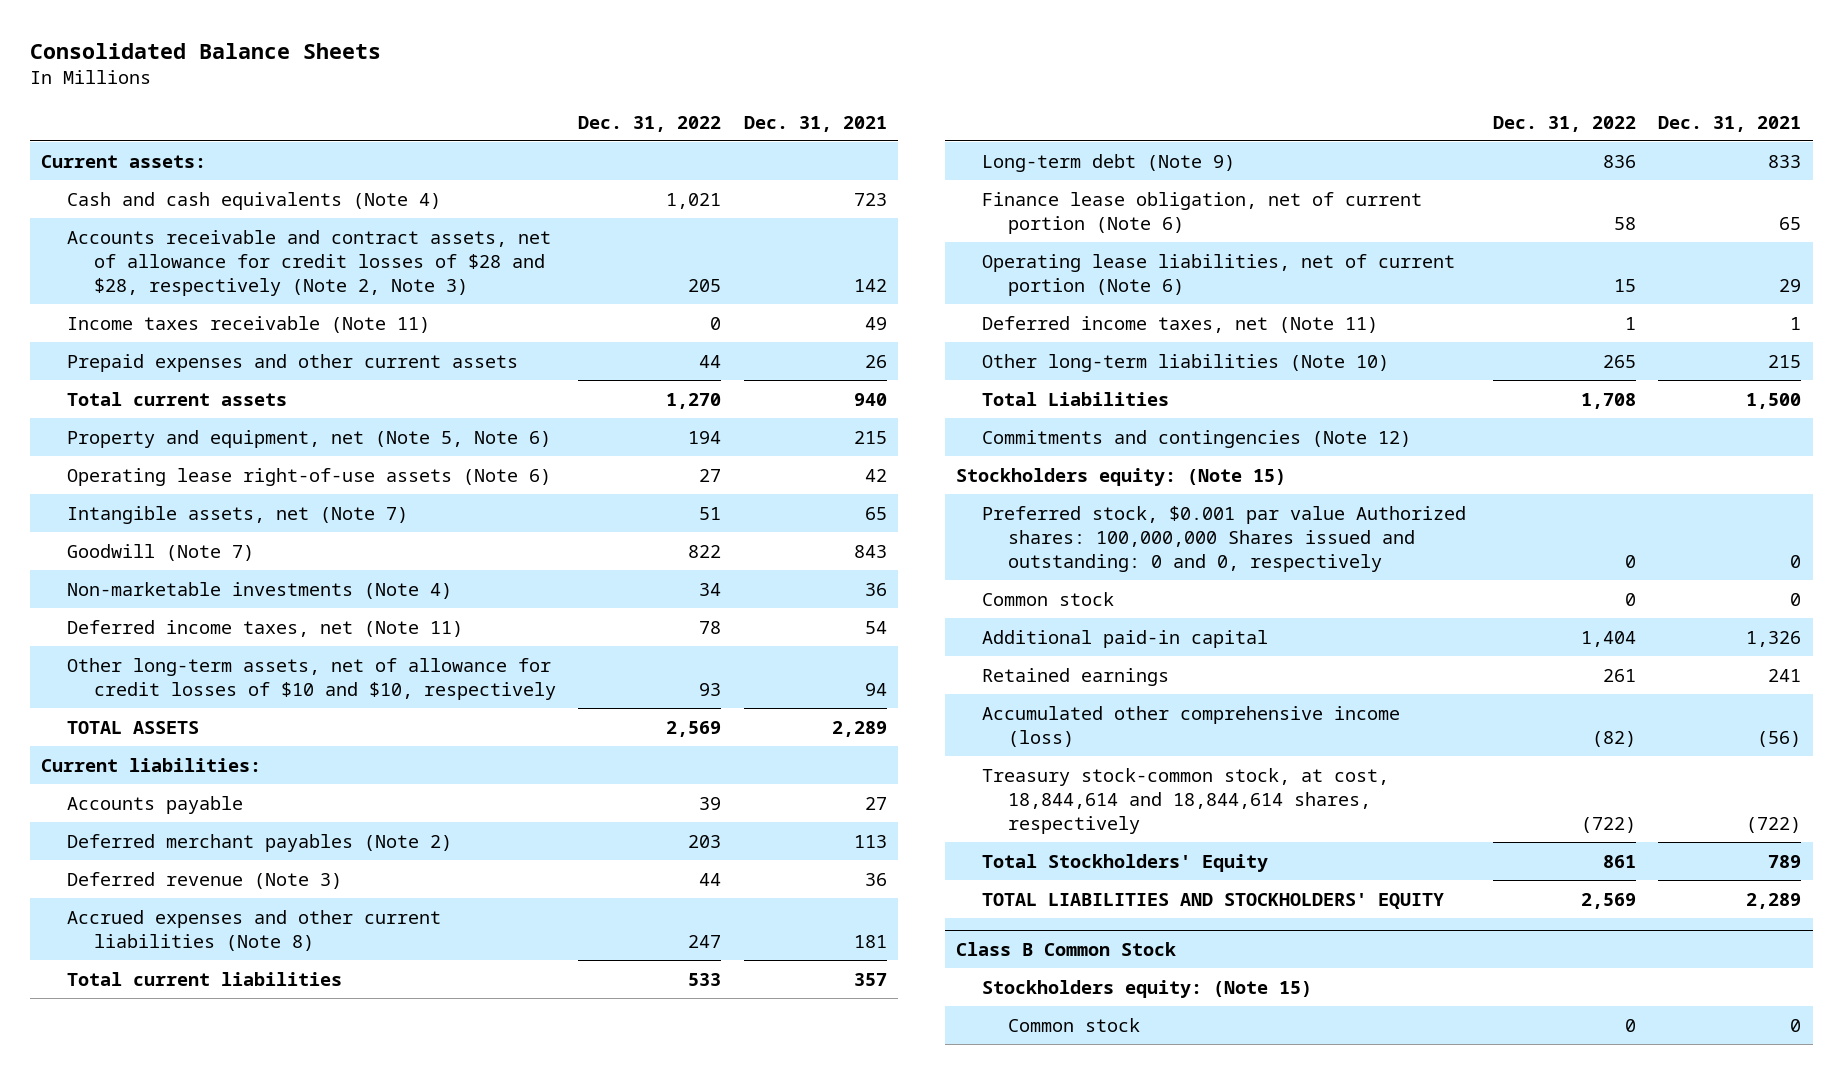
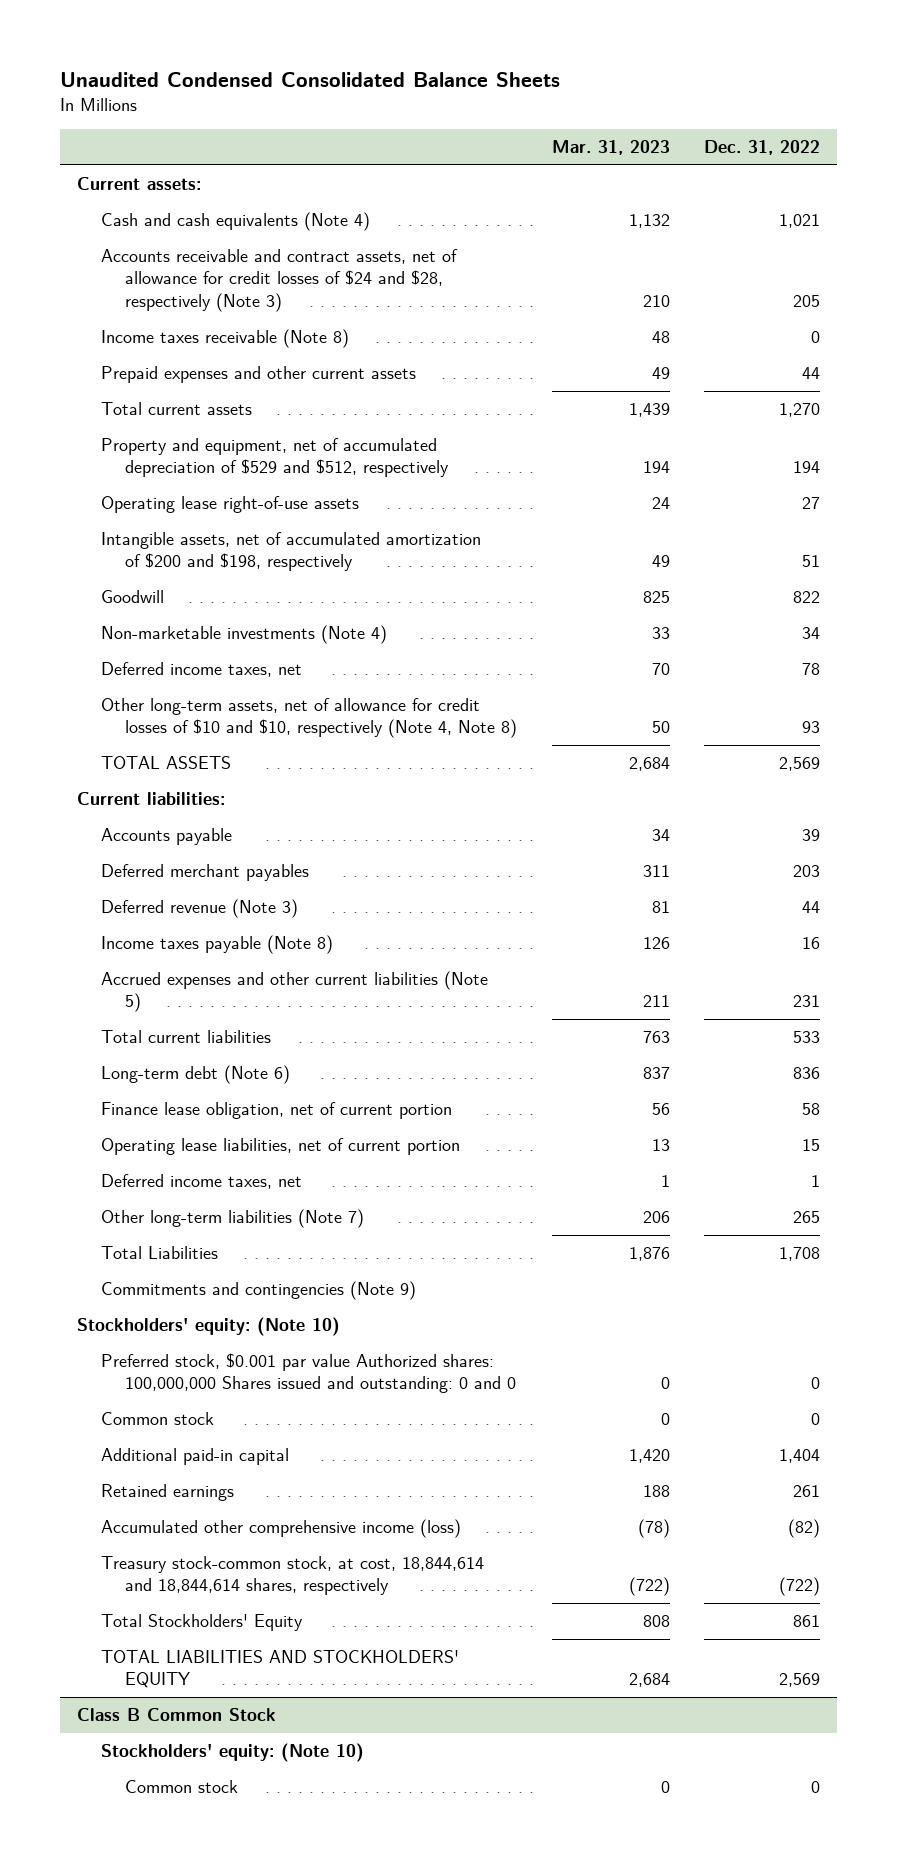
[29,43,381,60] Consolidated Balance Sheets -> [59,72,560,88] Unaudited Condensed Consolidated Balance Sheets
[743,115,887,132] Dec. 31, 2021 -> none
none -> [551,140,670,156] Mar. 31, 2023
[67,229,552,296] Accounts receivable and contract assets, net of allowance for credit losses of $28 and $28, respectively (Note 2, Note 3) -> [100,249,458,312] Accounts receivable and contract assets, net of allowance for credit losses of $24 and $28, respectively (Note 3)
[67,315,431,333] Income taxes receivable (Note 11) -> [100,329,349,349] Income taxes receivable (Note 8)
[67,429,552,448] Property and equipment, net (Note 5, Note 6) -> [100,438,449,478] Property and equipment, net of accumulated depreciation of $529 and $512, respectively
[67,467,552,486] Operating lease right-of-use assets (Note 6) -> [100,496,359,514] Operating lease right-of-use assets
[67,505,409,524] Intangible assets, net (Note 7) -> [100,532,481,572] Intangible assets, net of accumulated amortization of $200 and $198, respectively
[67,543,255,561] Goodwill (Note 7) -> [100,590,164,604] Goodwill
[67,619,464,637] Deferred income taxes, net (Note 11) -> [100,662,302,678] Deferred income taxes, net
[67,657,556,700] Other long-term assets, net of allowance for credit losses of $10 and $10, respectively -> [100,698,517,739] Other long-term assets, net of allowance for credit losses of $10 and $10, respectively (Note 4, Note 8)
[67,833,453,852] Deferred merchant payables (Note 2) -> [100,864,309,882] Deferred merchant payables
none -> [100,935,333,955] Income taxes payable (Note 8)
[67,909,442,951] Accrued expenses and other current liabilities (Note 8) -> [100,971,488,1013] Accrued expenses and other current liabilities (Note 5)
[688,934,722,948] 247 -> [793,995,821,1008] 231
[982,153,1236,172] Long-term debt (Note 9) -> [100,1065,290,1085] Long-term debt (Note 6)
[982,191,1423,234] Finance lease obligation, net of current portion (Note 6) -> [100,1102,452,1120] Finance lease obligation, net of current portion
[982,253,1456,296] Operating lease liabilities, net of current portion (Note 6) -> [100,1138,460,1156] Operating lease liabilities, net of current portion
[982,315,1379,333] Deferred income taxes, net (Note 11) -> [100,1174,302,1190] Deferred income taxes, net
[982,353,1390,372] Other long-term liabilities (Note 10) -> [100,1209,364,1229] Other long-term liabilities (Note 7)
[982,429,1412,448] Commitments and contingencies (Note 12) -> [100,1281,416,1301] Commitments and contingencies (Note 9)
[956,467,1287,486] Stockholders equity: (Note 15) -> [77,1317,341,1337] Stockholders' equity: (Note 10)
[982,505,1467,572] Preferred stock, $0.001 par value Authorized shares: 100,000,000 Shares issued and outstanding: 0 and 0, respectively -> [100,1353,516,1394] Preferred stock, $0.001 par value Authorized shares: 100,000,000 Shares issued and outstanding: 0 and 0
[982,979,1313,998] Stockholders equity: (Note 15) -> [100,1743,364,1763] Stockholders' equity: (Note 10)

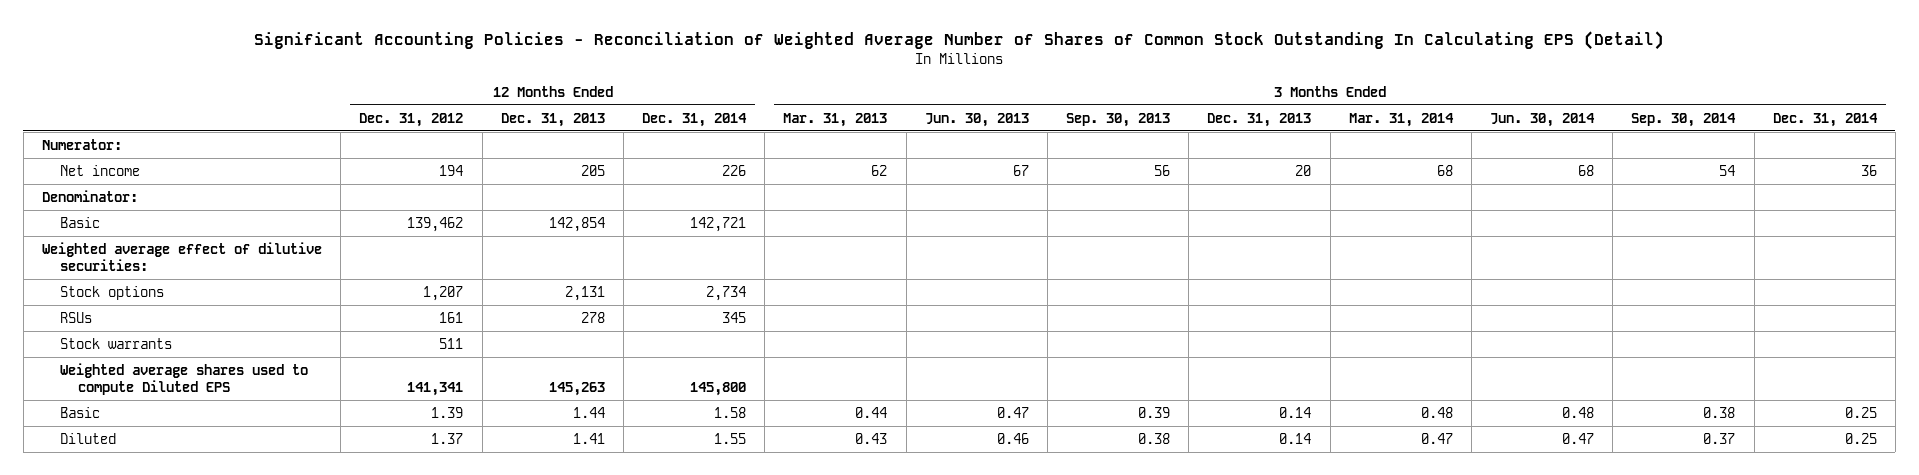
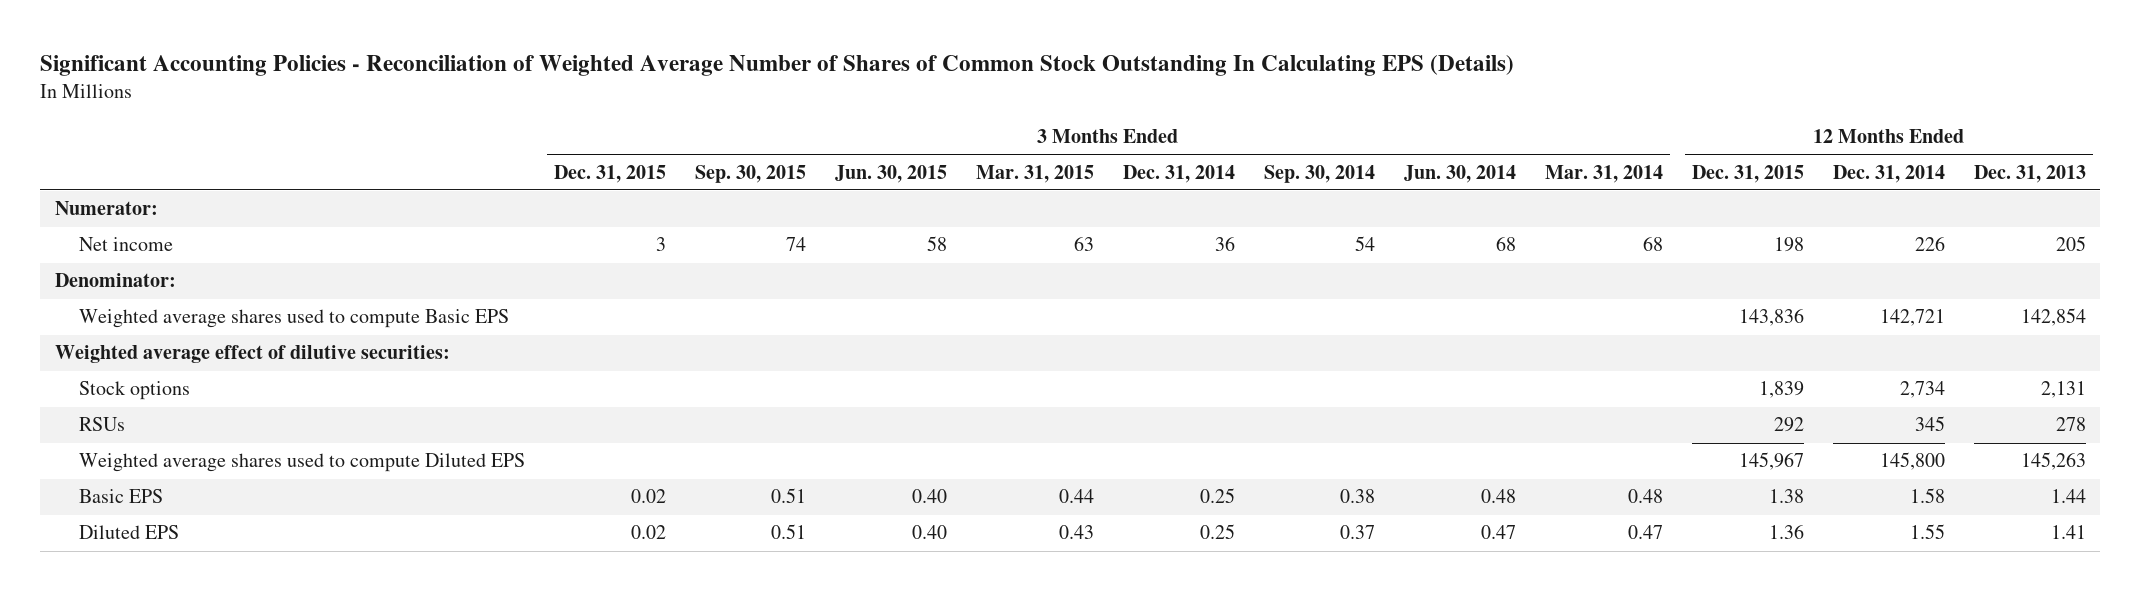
[254,31,1665,51] Significant Accounting Policies - Reconciliation of Weighted Average Number of Shares of Common Stock Outstanding In Calculating EPS (Detail) -> [40,55,1515,77] Significant Accounting Policies - Reconciliation of Weighted Average Number of Shares of Common Stock Outstanding In Calculating EPS (Details)
[359,112,464,127] Dec. 31, 2012 -> none
[783,112,888,127] Mar. 31, 2013 -> none
[924,112,1029,127] Jun. 30, 2013 -> none
[1066,112,1171,127] Sep. 30, 2013 -> none
[1207,112,1312,127] Dec. 31, 2013 -> none
none -> [553,164,666,183] Dec. 31, 2015
none -> [694,164,806,183] Sep. 30, 2015
none -> [834,164,947,183] Jun. 30, 2015
none -> [975,164,1094,183] Mar. 31, 2015
none -> [1691,164,1804,183] Dec. 31, 2015
[60,217,101,229] Basic -> [78,309,509,329] Weighted average shares used to compute Basic EPS
[60,338,173,350] Stock warrants -> none
[60,407,101,419] Basic -> [78,489,163,504] Basic EPS
[60,433,117,445] Diluted -> [78,525,179,540] Diluted EPS

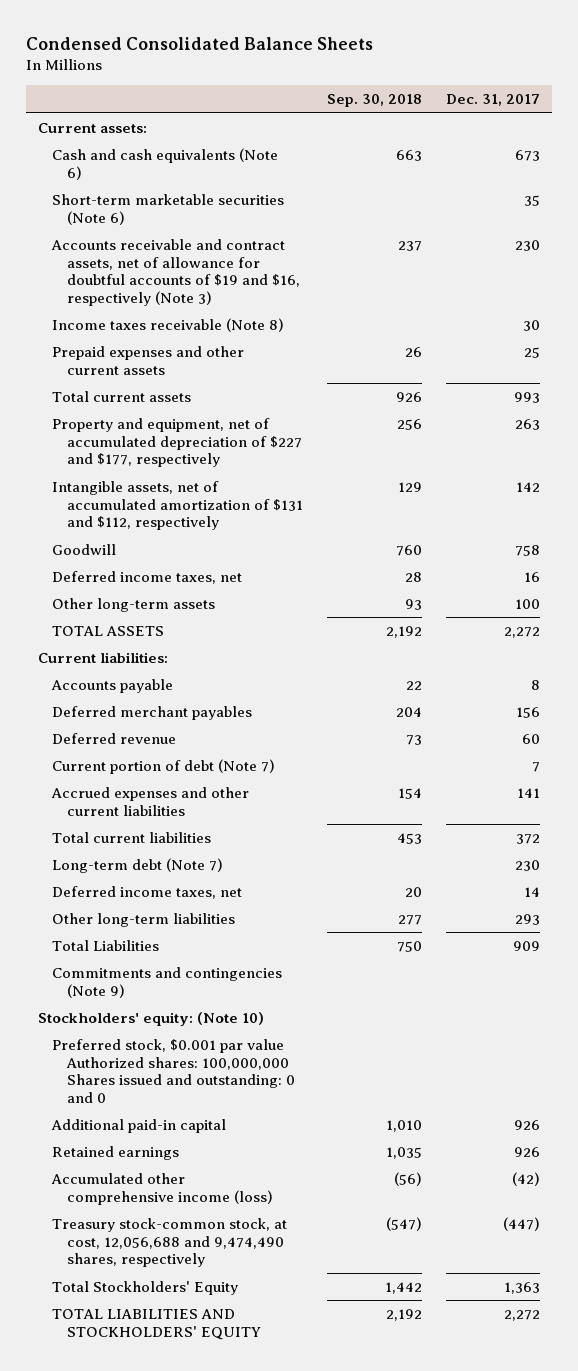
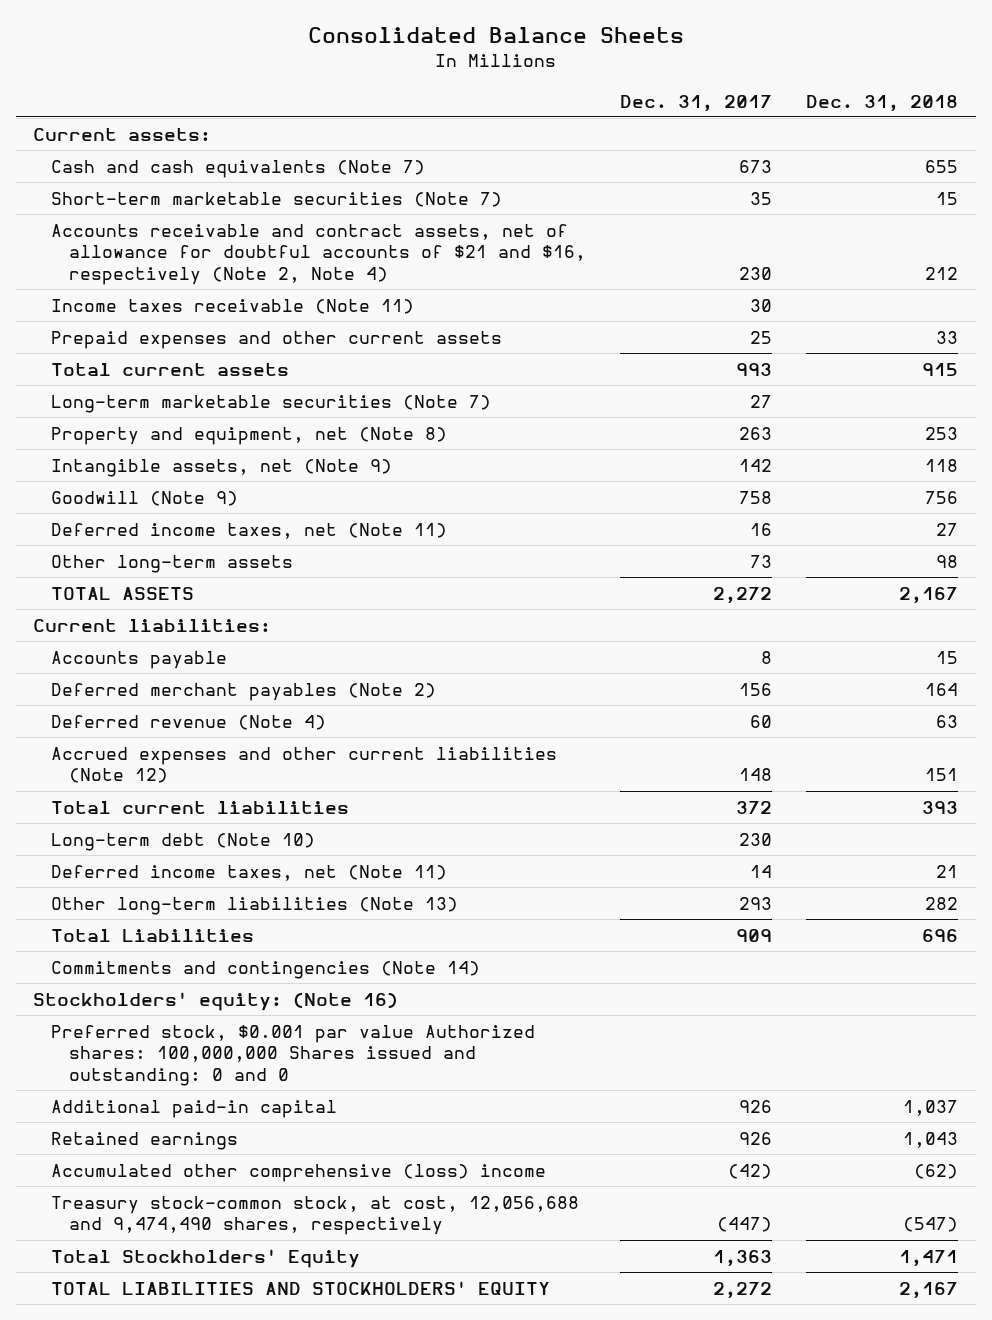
[25,36,373,50] Condensed Consolidated Balance Sheets -> [307,27,684,44] Consolidated Balance Sheets
[326,94,422,108] Sep. 30, 2018 -> none
none -> [806,94,959,112] Dec. 31, 2018
[52,147,279,180] Cash and cash equivalents (Note 6) -> [50,159,425,178] Cash and cash equivalents (Note 7)
[52,193,285,225] Short-term marketable securities (Note 6) -> [50,191,502,207] Short-term marketable securities (Note 7)
[51,238,300,307] Accounts receivable and contract assets, net of allowance for doubtful accounts of $19 and $16, respectively (Note 3) -> [50,223,586,285] Accounts receivable and contract assets, net of allowance for doubtful accounts of $21 and $16, respectively (Note 2, Note 4)
[52,317,285,332] Income taxes receivable (Note 8) -> [50,298,414,314] Income taxes receivable (Note 11)
none -> [50,394,491,413] Long-term marketable securities (Note 7)
[52,417,302,468] Property and equipment, net of accumulated depreciation of $227 and $177, respectively -> [50,426,447,445] Property and equipment, net (Note 8)
[52,480,303,531] Intangible assets, net of accumulated amortization of $131 and $112, respectively -> [50,458,392,477] Intangible assets, net (Note 9)
[52,543,117,555] Goodwill -> [50,490,238,506] Goodwill (Note 9)
[52,570,243,584] Deferred income taxes, net -> [50,522,447,539] Deferred income taxes, net (Note 11)
[514,598,540,609] 100 -> [750,554,773,568] 73
[52,758,276,774] Current portion of debt (Note 7) -> none
[52,705,253,720] Deferred merchant payables -> [50,682,436,701] Deferred merchant payables (Note 2)
[52,732,177,744] Deferred revenue -> [50,714,326,730] Deferred revenue (Note 4)
[51,786,250,816] Accrued expenses and other current liabilities -> [50,746,557,784] Accrued expenses and other current liabilities (Note 12)
[516,787,540,798] 141 -> [739,768,773,782] 148
[52,857,224,873] Long-term debt (Note 7) -> [50,832,315,851] Long-term debt (Note 10)
[52,885,243,899] Deferred income taxes, net -> [50,864,447,881] Deferred income taxes, net (Note 11)
[52,912,236,927] Other long-term liabilities -> [50,896,458,915] Other long-term liabilities (Note 13)
[52,966,283,998] Commitments and contingencies (Note 9) -> [50,960,480,979] Commitments and contingencies (Note 14)
[37,1011,264,1026] Stockholders' equity: (Note 10) -> [33,991,399,1011] Stockholders' equity: (Note 16)
[51,1172,273,1205] Accumulated other comprehensive income (loss) -> [50,1163,546,1182] Accumulated other comprehensive (loss) income

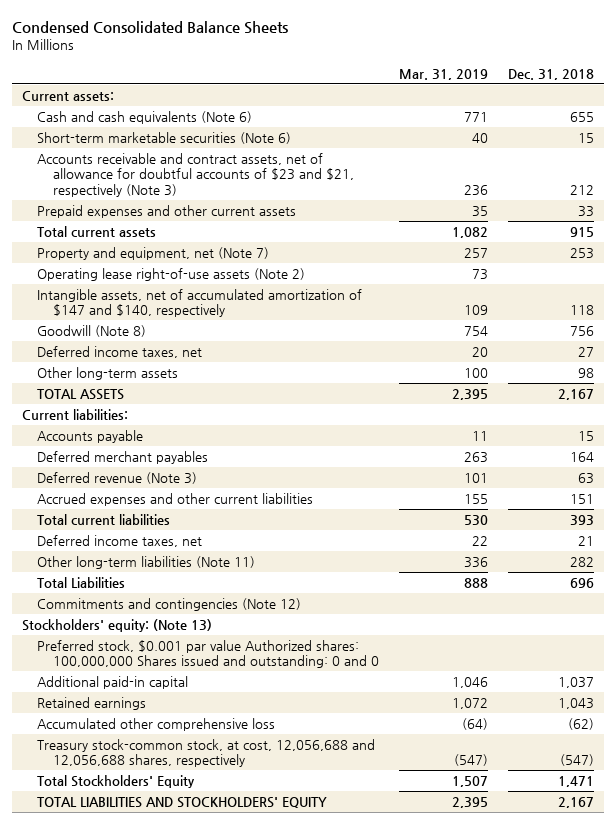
[307,27,684,44] Consolidated Balance Sheets -> [11,20,288,34] Condensed Consolidated Balance Sheets
[620,94,773,112] Dec. 31, 2017 -> none
none -> [398,68,488,80] Mar. 31, 2019
[50,298,414,314] Income taxes receivable (Note 11) -> none
[50,159,425,178] Cash and cash equivalents (Note 7) -> [37,111,253,125] Cash and cash equivalents (Note 6)
[50,191,502,207] Short-term marketable securities (Note 7) -> [37,132,292,145] Short-term marketable securities (Note 6)
[50,223,586,285] Accounts receivable and contract assets, net of allowance for doubtful accounts of $21 and $16, respectively (Note 2, Note 4) -> [37,153,354,197] Accounts receivable and contract assets, net of allowance for doubtful accounts of $23 and $21, respectively (Note 3)
[50,394,491,413] Long-term marketable securities (Note 7) -> none
[50,426,447,445] Property and equipment, net (Note 8) -> [37,247,270,261] Property and equipment, net (Note 7)
none -> [37,268,306,282] Operating lease right-of-use assets (Note 2)
[50,458,392,477] Intangible assets, net (Note 9) -> [37,289,363,318] Intangible assets, net of accumulated amortization of $147 and $140, respectively
[50,490,238,506] Goodwill (Note 9) -> [37,325,147,338] Goodwill (Note 8)
[50,522,447,539] Deferred income taxes, net (Note 11) -> [37,346,203,359] Deferred income taxes, net
[50,682,436,701] Deferred merchant payables (Note 2) -> [37,451,209,465] Deferred merchant payables
[50,714,326,730] Deferred revenue (Note 4) -> [37,472,198,485] Deferred revenue (Note 3)
[50,746,557,784] Accrued expenses and other current liabilities (Note 12) -> [37,493,314,507] Accrued expenses and other current liabilities
[50,832,315,851] Long-term debt (Note 10) -> none
[50,864,447,881] Deferred income taxes, net (Note 11) -> [37,535,203,548] Deferred income taxes, net
[50,896,458,915] Other long-term liabilities (Note 13) -> [37,556,256,570] Other long-term liabilities (Note 11)
[50,960,480,979] Commitments and contingencies (Note 14) -> [37,598,302,612] Commitments and contingencies (Note 12)
[33,991,399,1011] Stockholders' equity: (Note 16) -> [21,619,212,633] Stockholders' equity: (Note 13)
[50,1163,546,1182] Accumulated other comprehensive (loss) income -> [37,718,276,732] Accumulated other comprehensive loss
[50,1195,579,1236] Treasury stock-common stock, at cost, 12,056,688 and 9,474,490 shares, respectively -> [37,739,376,768] Treasury stock-common stock, at cost, 12,056,688 and 12,056,688 shares, respectively

